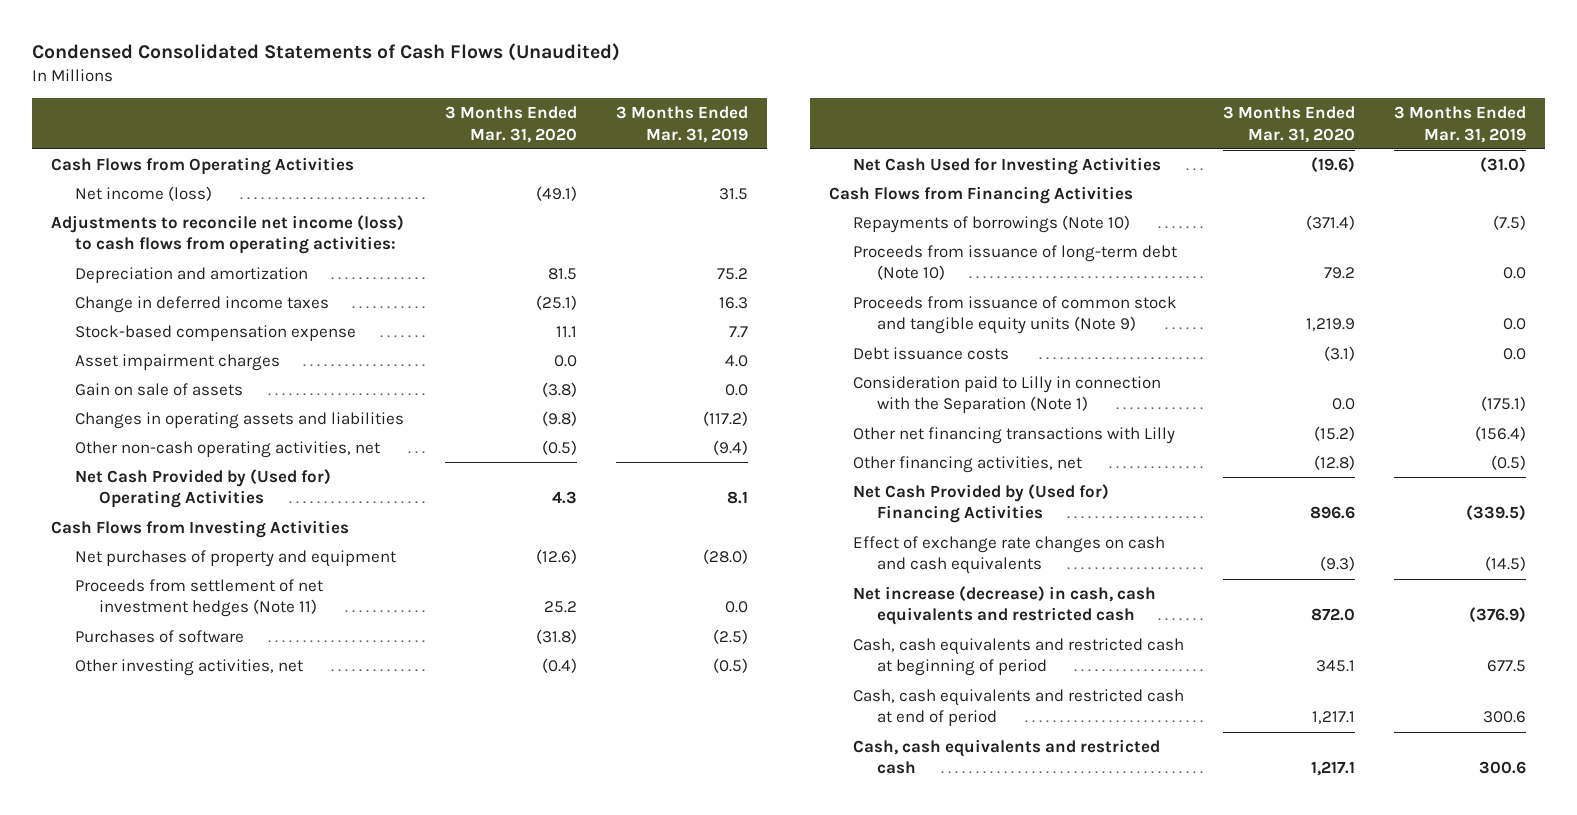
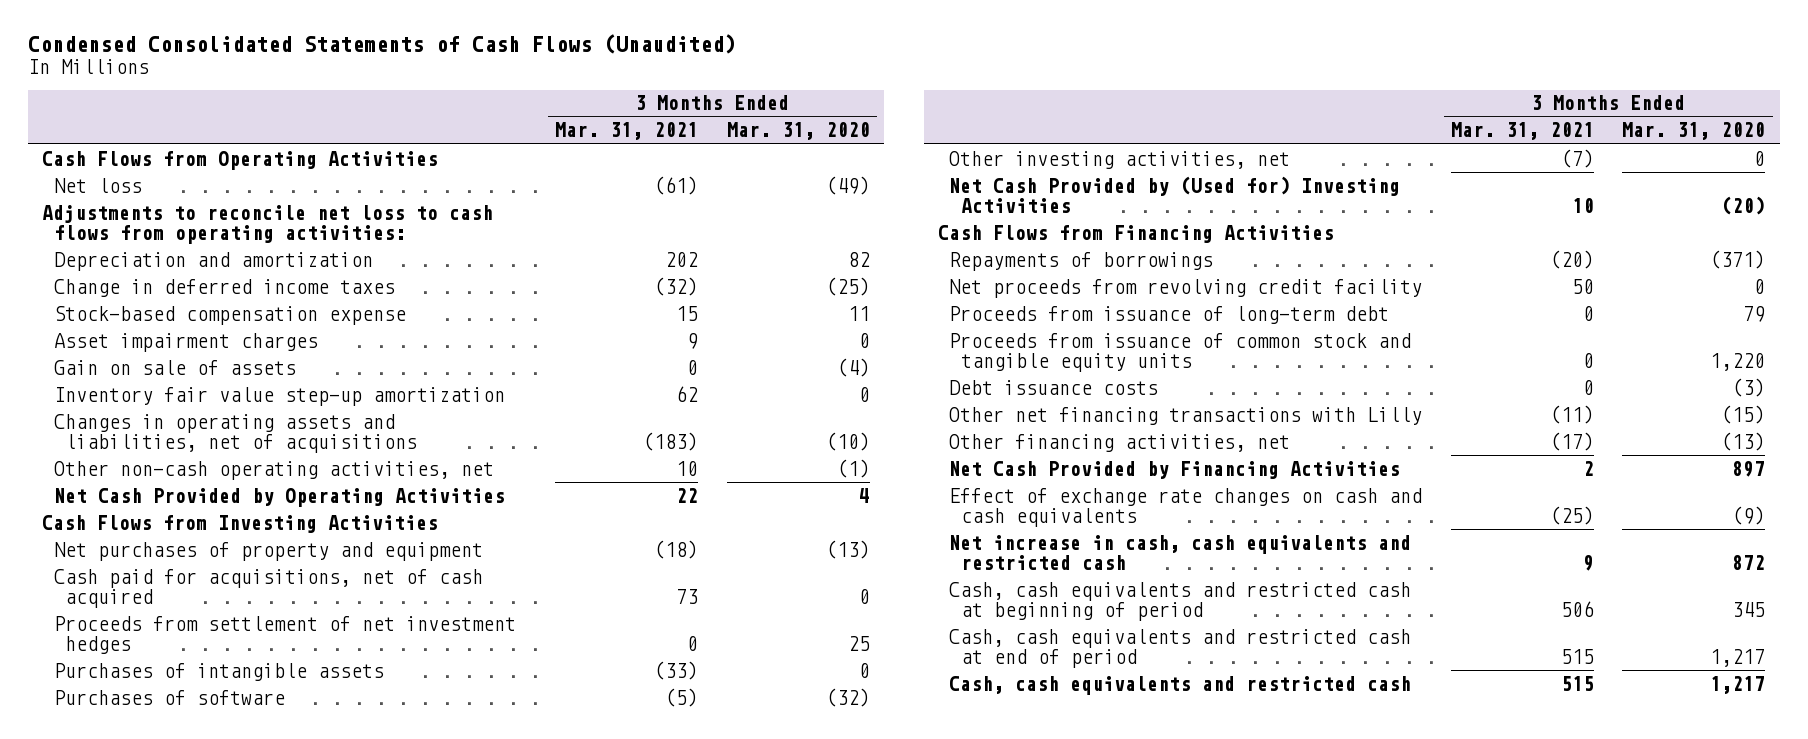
[615,106,748,143] 3 Months Ended Mar. 31, 2019 -> none
none -> [555,122,699,141] Mar. 31, 2021
[74,186,212,202] Net income (loss) -> [53,177,142,193] Net loss
[535,186,577,202] (49.1) -> [825,175,870,195] (49)
[51,215,405,255] Adjustments to reconcile net income (loss) to cash flows from operating activities: -> [42,204,494,245] Adjustments to reconcile net loss to cash flows from operating activities:
[547,268,577,281] 81.5 -> [847,251,870,267] 82
[535,295,577,311] (25.1) -> [825,276,870,296] (25)
[555,326,577,339] 11.1 -> [847,305,870,321] 11
[553,355,577,368] 0.0 -> [858,332,870,348] 0
[541,382,577,398] (3.8) -> [836,357,870,377] (4)
none -> [53,386,505,406] Inventory fair value step-up amortization
[74,412,404,430] Changes in operating assets and liabilities -> [53,413,418,454] Changes in operating assets and liabilities, net of acquisitions
[541,411,577,427] (9.8) -> [825,432,870,452] (10)
[541,440,577,456] (0.5) -> [836,458,870,478] (1)
[74,469,331,509] Net Cash Provided by (Used for) Operating Activities -> [53,487,505,507] Net Cash Provided by Operating Activities
[551,491,577,505] 4.3 -> [858,487,870,503] 4
[535,549,577,565] (12.6) -> [825,539,870,559] (13)
none -> [53,568,483,609] Cash paid for acquisitions, net of cash acquired
[74,579,323,618] Proceeds from settlement of net investment hedges (Note 11) -> [53,615,516,655] Proceeds from settlement of net investment hedges
[543,601,577,614] 25.2 -> [847,636,870,652] 25
none -> [53,662,384,681] Purchases of intangible assets
[535,629,577,645] (31.8) -> [825,687,870,707] (32)
[541,658,577,674] (0.4) -> [1754,150,1766,166] 0
[852,157,1161,176] Net Cash Used for Investing Activities -> [949,175,1401,214] Net Cash Provided by (Used for) Investing Activities
[1310,157,1355,174] (19.6) -> [1721,196,1766,216] (20)
[852,376,1161,414] Consideration paid to Lilly in connection with the Separation (Note 1) -> none
[852,215,1130,234] Repayments of borrowings (Note 10) -> [949,251,1214,271] Repayments of borrowings
[1305,215,1355,231] (371.4) -> [1710,249,1766,269] (371)
none -> [949,278,1423,298] Net proceeds from revolving credit facility
[852,245,1177,281] Proceeds from issuance of long-term debt (Note 10) -> [949,305,1390,324] Proceeds from issuance of long-term debt
[1323,267,1355,280] 79.2 -> [1743,305,1766,322] 79
[852,296,1177,335] Proceeds from issuance of common stock and tangible equity units (Note 9) -> [949,332,1412,373] Proceeds from issuance of common stock and tangible equity units
[1305,318,1355,332] 1,219.9 -> [1710,353,1766,372] 1,220
[1323,346,1355,362] (3.1) -> [1732,377,1766,397] (3)
[1313,426,1355,442] (15.2) -> [1721,404,1766,424] (15)
[1313,455,1355,471] (12.8) -> [1721,431,1766,451] (13)
[852,484,1109,524] Net Cash Provided by (Used for) Financing Activities -> [949,460,1401,479] Net Cash Provided by Financing Activities
[1309,506,1355,520] 896.6 -> [1732,460,1766,477] 897
[1319,556,1355,572] (9.3) -> [1732,506,1766,526] (9)
[852,586,1156,626] Net increase (decrease) in cash, cash equivalents and restricted cash -> [949,534,1412,571] Net increase in cash, cash equivalents and restricted cash
[1310,608,1355,622] 872.0 -> [1732,555,1766,571] 872
[1315,660,1355,673] 345.1 -> [1732,602,1766,618] 345
[1311,711,1355,725] 1,217.1 -> [1710,649,1766,668] 1,217
[1310,761,1355,777] 1,217.1 -> [1710,675,1766,694] 1,217

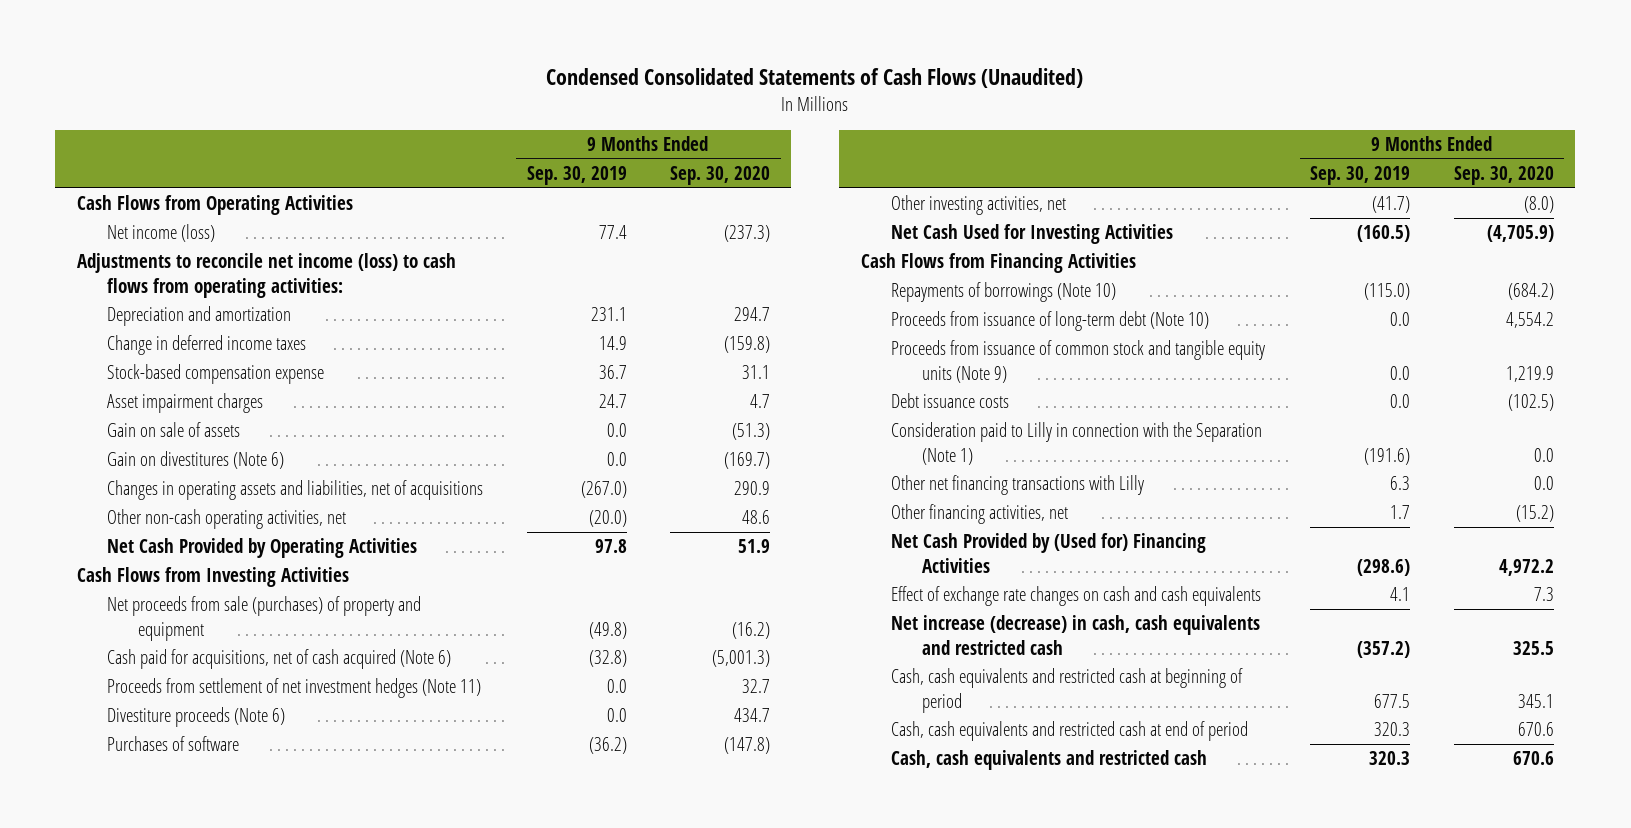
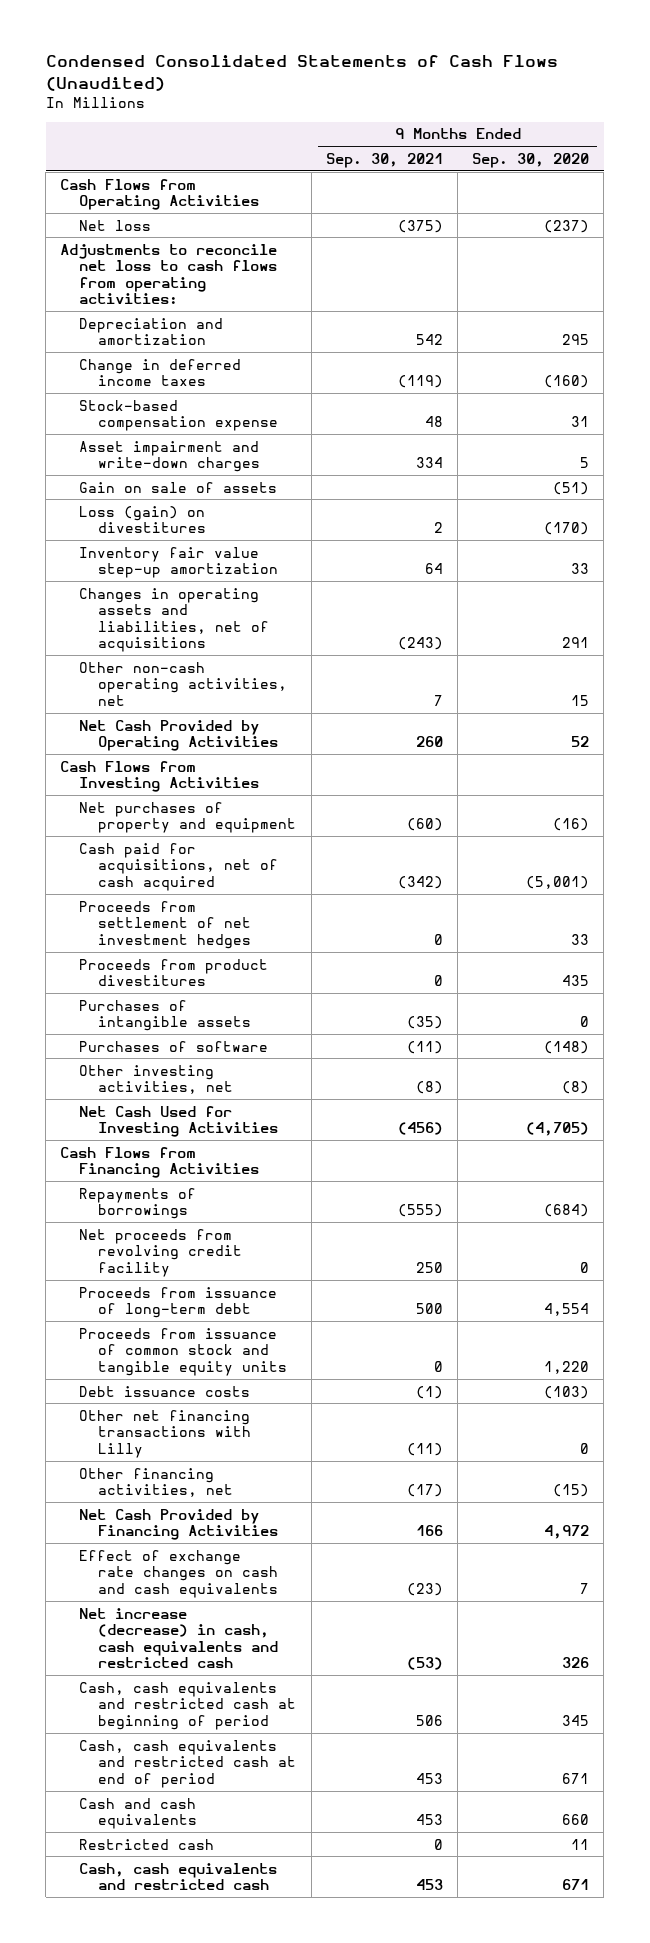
[526,166,627,186] Sep. 30, 2019 -> none
none -> [325,152,443,168] Sep. 30, 2021
[107,224,216,243] Net income (loss) -> [79,219,152,231] Net loss
[723,225,770,243] (237.3) -> [544,219,590,233] (237)
[76,253,456,298] Adjustments to reconcile net income (loss) to cash flows from operating activities: -> [60,243,278,305] Adjustments to reconcile net loss to cash flows from operating activities:
[733,307,770,322] 294.7 -> [562,334,590,346] 295
[723,336,770,354] (159.8) -> [544,375,590,389] (160)
[741,365,770,380] 31.1 -> [571,416,590,428] 31
[107,393,264,414] Asset impairment charges -> [79,440,261,473] Asset impairment and write-down charges
[749,394,770,409] 4.7 -> [580,457,590,469] 5
[731,423,770,441] (51.3) -> [553,481,590,495] (51)
[107,451,285,470] Gain on divestitures (Note 6) -> [79,505,207,534] Loss (gain) on divestitures
[723,452,770,470] (169.7) -> [544,522,590,536] (170)
none -> [79,546,279,579] Inventory fair value step-up amortization
[733,481,770,496] 290.9 -> [562,637,590,649] 291
[741,510,770,525] 48.6 -> [571,694,590,706] 15
[737,539,770,554] 51.9 -> [571,736,590,748] 52
[107,707,286,728] Divestiture proceeds (Note 6) -> none
[107,596,422,641] Net proceeds from sale (purchases) of property and equipment -> [79,801,297,834] Net purchases of property and equipment
[731,621,770,639] (16.2) -> [553,818,590,832] (16)
[107,649,452,670] Cash paid for acquisitions, net of cash acquired (Note 6) -> [79,842,279,891] Cash paid for acquisitions, net of cash acquired
[711,650,770,668] (5,001.3) -> [526,875,590,889] (5,001)
[107,678,482,699] Proceeds from settlement of net investment hedges (Note 11) -> [79,900,252,949] Proceeds from settlement of net investment hedges
[741,679,770,694] 32.7 -> [571,933,590,945] 33
none -> [79,958,269,987] Proceeds from product divestitures
none -> [79,999,252,1032] Purchases of intangible assets
[723,737,770,755] (147.8) -> [544,1040,590,1054] (148)
[1523,196,1554,214] (8.0) -> [562,1081,590,1095] (8)
[1486,225,1554,243] (4,705.9) -> [526,1122,590,1137] (4,705)
[891,422,1263,465] Consideration paid to Lilly in connection with the Separation (Note 1) -> none
[891,282,1117,303] Repayments of borrowings (Note 10) -> [79,1187,197,1220] Repayments of borrowings
[1507,283,1554,301] (684.2) -> [544,1204,590,1218] (684)
none -> [79,1228,243,1277] Net proceeds from revolving credit facility
[891,311,1210,332] Proceeds from issuance of long-term debt (Note 10) -> [79,1286,278,1319] Proceeds from issuance of long-term debt
[1505,312,1554,329] 4,554.2 -> [544,1303,590,1317] 4,554
[891,340,1266,383] Proceeds from issuance of common stock and tangible equity units (Note 9) -> [79,1327,288,1376] Proceeds from issuance of common stock and tangible equity units
[1505,365,1554,382] 1,219.9 -> [544,1360,590,1374] 1,220
[1507,394,1554,412] (102.5) -> [544,1385,590,1399] (103)
[1533,476,1554,491] 0.0 -> [580,1442,590,1454] 0
[1515,505,1554,523] (15.2) -> [553,1484,590,1498] (15)
[891,533,1207,573] Net Cash Provided by (Used for) Financing Activities -> [79,1508,279,1541] Net Cash Provided by Financing Activities
[1498,558,1554,576] 4,972.2 -> [544,1525,590,1540] 4,972
[1533,587,1554,602] 7.3 -> [580,1582,590,1594] 7
[1512,640,1554,655] 325.5 -> [562,1657,590,1669] 326
[1517,693,1554,708] 345.1 -> [562,1714,590,1726] 345
[1517,722,1554,737] 670.6 -> [562,1772,590,1784] 671
none -> [79,1797,198,1830] Cash and cash equivalents
none -> [79,1838,215,1850] Restricted cash
[1512,751,1554,766] 670.6 -> [562,1879,590,1891] 671

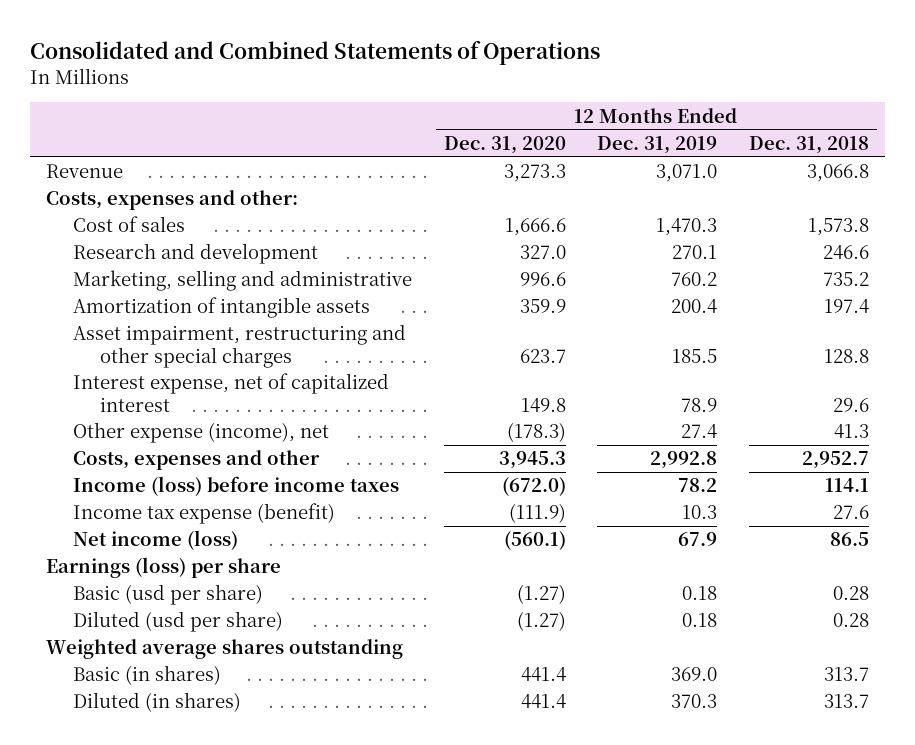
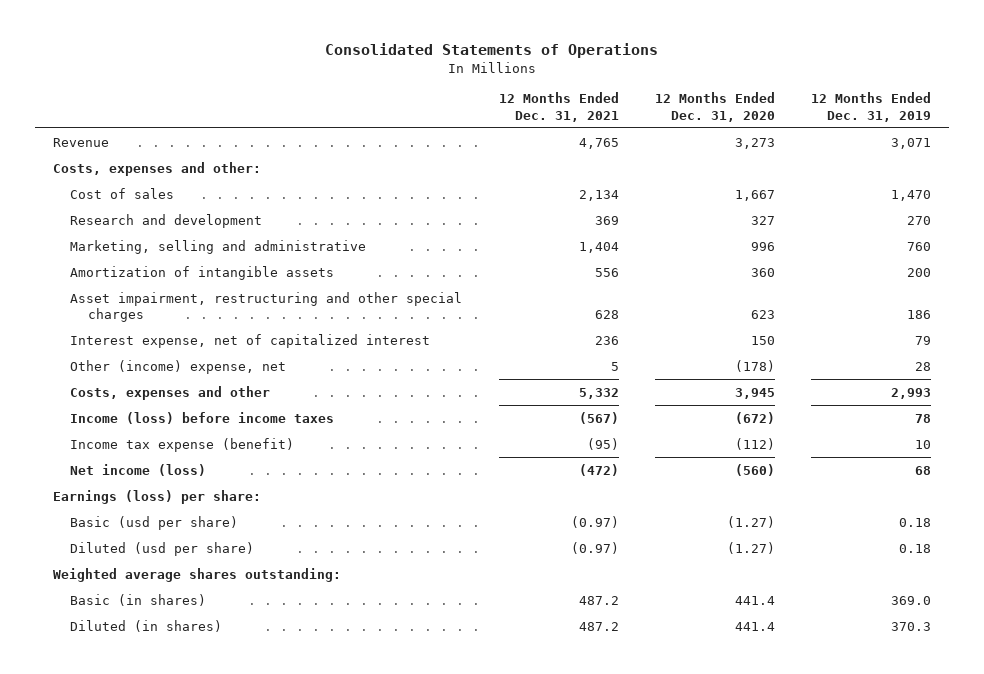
[30,41,601,66] Consolidated and Combined Statements of Operations -> [325,43,659,59] Consolidated Statements of Operations
[748,135,869,154] Dec. 31, 2018 -> none
none -> [498,92,619,122] 12 Months Ended Dec. 31, 2021
[503,164,566,183] 3,273.3 -> [734,137,775,149] 3,273
[656,164,718,183] 3,071.0 -> [891,137,932,149] 3,071
[504,218,566,237] 1,666.6 -> [734,189,775,201] 1,667
[656,218,718,237] 1,470.3 -> [891,189,932,201] 1,470
[519,245,566,260] 327.0 -> [750,215,775,225] 327
[672,245,718,260] 270.1 -> [907,215,932,225] 270
[519,272,566,287] 996.6 -> [750,241,775,251] 996
[671,272,718,287] 760.2 -> [907,241,932,251] 760
[519,299,566,314] 359.9 -> [750,267,775,277] 360
[671,299,718,314] 200.4 -> [907,267,932,277] 200
[519,348,566,363] 623.7 -> [750,310,775,320] 623
[672,348,718,363] 185.5 -> [907,310,932,320] 186
[520,397,566,412] 149.8 -> [750,335,775,345] 150
[681,397,718,412] 78.9 -> [915,335,932,345] 79
[73,422,330,444] Other expense (income), net -> [70,359,287,374] Other (income) expense, net
[506,422,566,443] (178.3) -> [734,359,775,372] (178)
[681,424,718,439] 27.4 -> [915,361,932,371] 28
[498,451,566,470] 3,945.3 -> [734,387,775,399] 3,945
[650,451,718,470] 2,992.8 -> [891,387,932,399] 2,993
[501,477,566,497] (672.0) -> [734,411,775,424] (672)
[678,478,718,493] 78.2 -> [915,413,932,423] 78
[508,503,566,524] (111.9) -> [734,437,775,450] (112)
[682,505,718,520] 10.3 -> [915,439,932,449] 10
[503,531,566,551] (560.1) -> [734,463,775,476] (560)
[678,532,718,547] 67.9 -> [915,465,932,475] 68
[46,557,282,579] Earnings (loss) per share -> [53,489,262,504] Earnings (loss) per share:
[46,639,404,660] Weighted average shares outstanding -> [53,567,342,582] Weighted average shares outstanding:

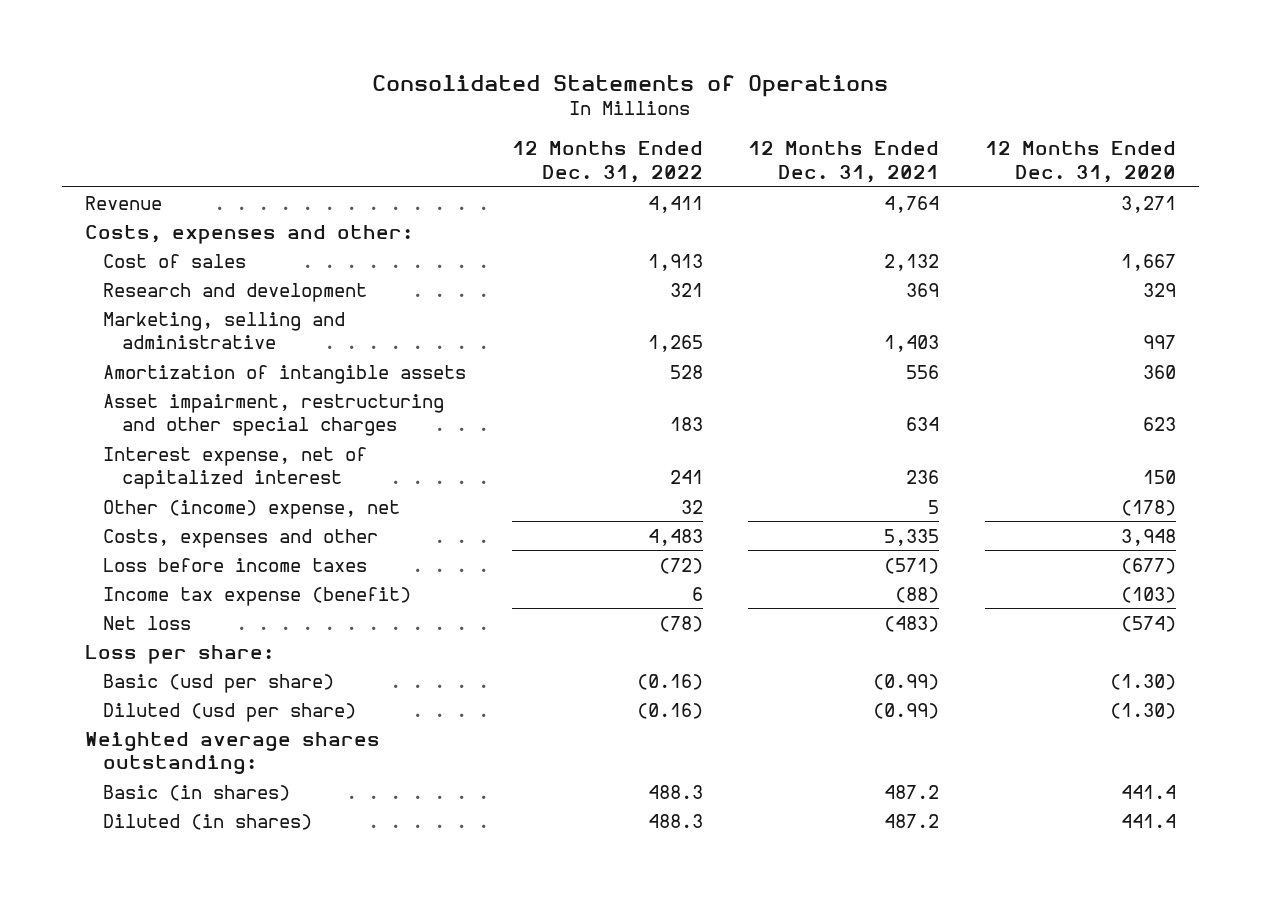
[811,92,932,122] 12 Months Ended Dec. 31, 2019 -> none
none -> [511,141,703,183] 12 Months Ended Dec. 31, 2022
[578,137,619,149] 4,765 -> [884,195,940,213] 4,764
[734,137,775,149] 3,273 -> [1120,195,1176,213] 3,271
[578,189,619,201] 2,134 -> [884,253,940,271] 2,132
[750,215,775,225] 327 -> [1142,282,1176,297] 329
[578,241,619,253] 1,404 -> [884,335,940,353] 1,403
[750,241,775,251] 996 -> [1142,335,1176,350] 997
[594,310,619,320] 628 -> [906,417,940,432] 634
[578,387,619,399] 5,332 -> [884,528,940,546] 5,335
[734,387,775,399] 3,945 -> [1120,528,1176,546] 3,948
[70,411,335,424] Income (loss) before income taxes -> [103,557,368,572] Loss before income taxes
[578,411,619,424] (567) -> [884,557,940,574] (571)
[734,411,775,424] (672) -> [1120,557,1176,574] (677)
[586,437,619,450] (95) -> [895,586,940,603] (88)
[734,437,775,450] (112) -> [1120,586,1176,603] (103)
[70,463,207,476] Net income (loss) -> [103,615,192,630] Net loss
[578,463,619,476] (472) -> [884,615,940,632] (483)
[734,463,775,476] (560) -> [1120,615,1176,632] (574)
[53,489,262,504] Earnings (loss) per share: -> [84,644,274,664] Loss per share:
[570,515,619,528] (0.97) -> [873,673,940,690] (0.99)
[726,515,775,528] (1.27) -> [1109,673,1176,690] (1.30)
[570,541,619,554] (0.97) -> [873,702,940,719] (0.99)
[726,541,775,554] (1.27) -> [1109,702,1176,719] (1.30)

